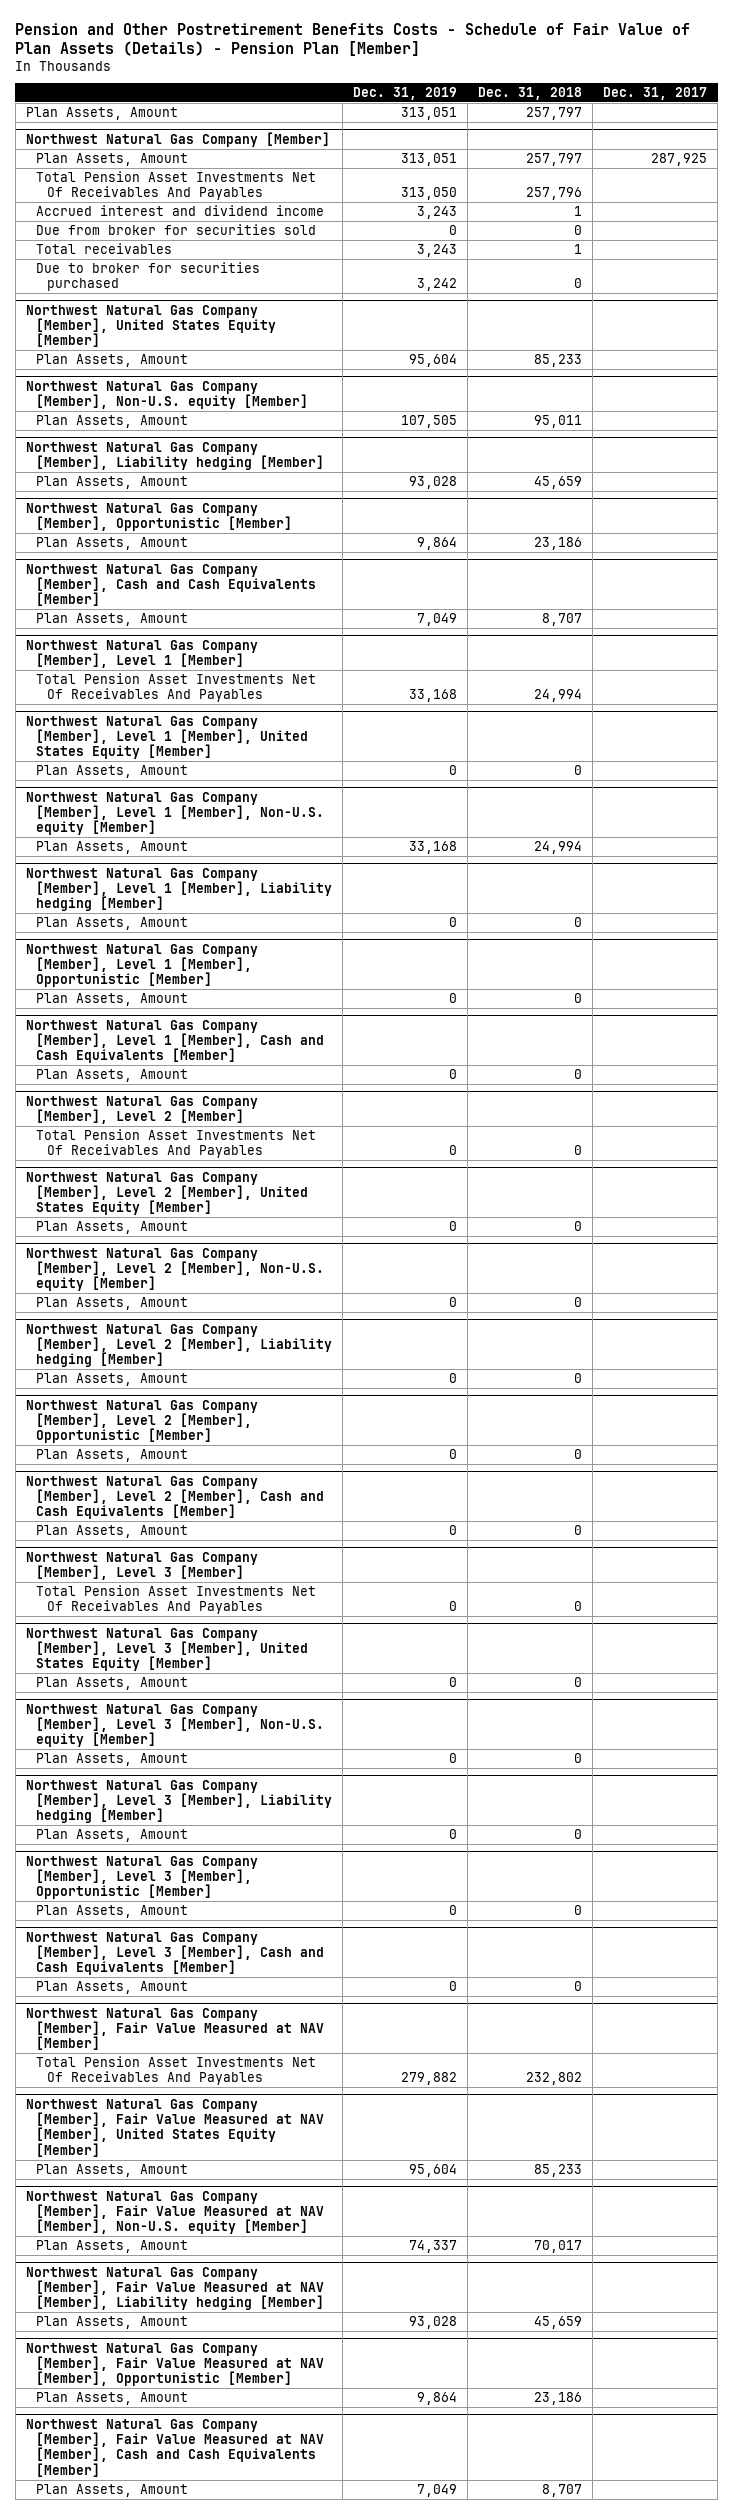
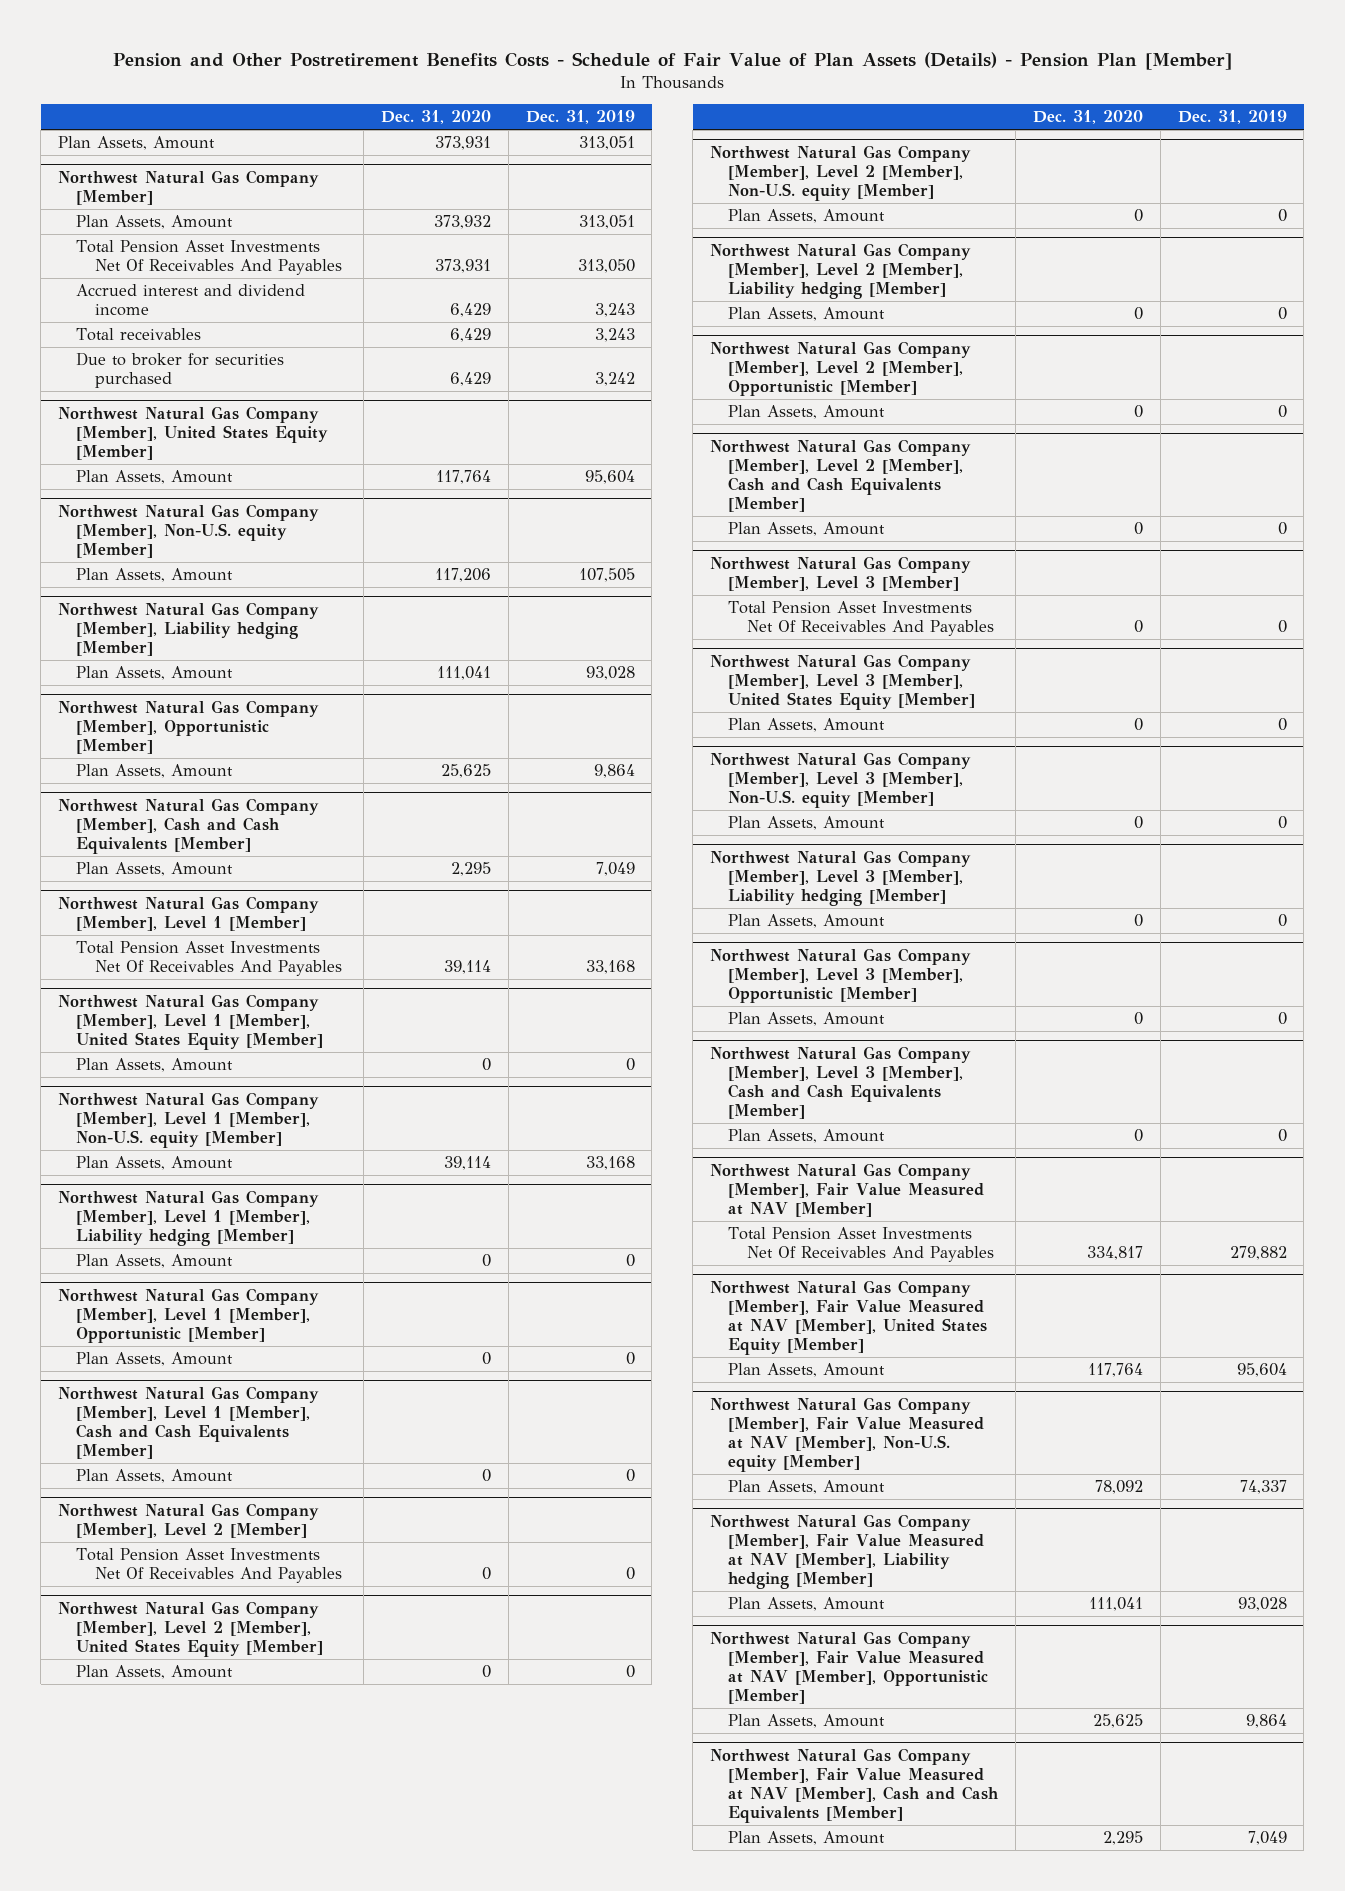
[478,87,583,101] Dec. 31, 2018 -> none
[603,87,708,101] Dec. 31, 2017 -> none
none -> [380,110,491,125] Dec. 31, 2020
[36,223,317,235] Due from broker for securities sold -> none

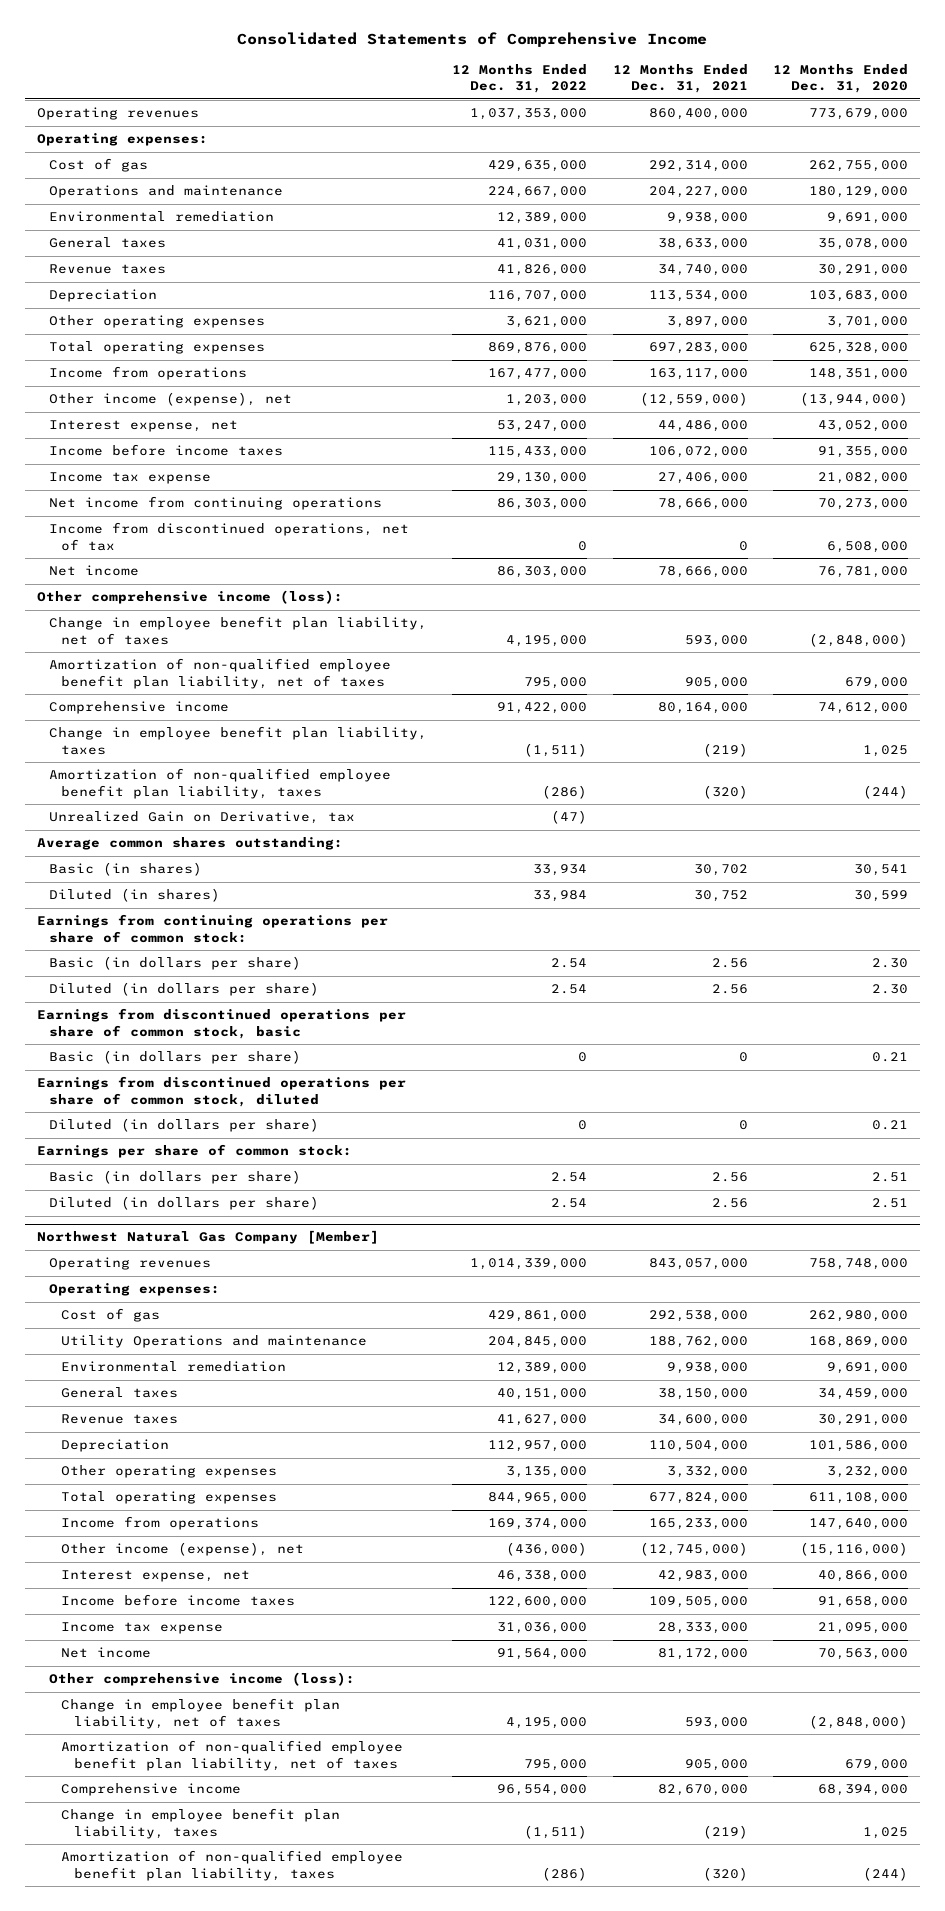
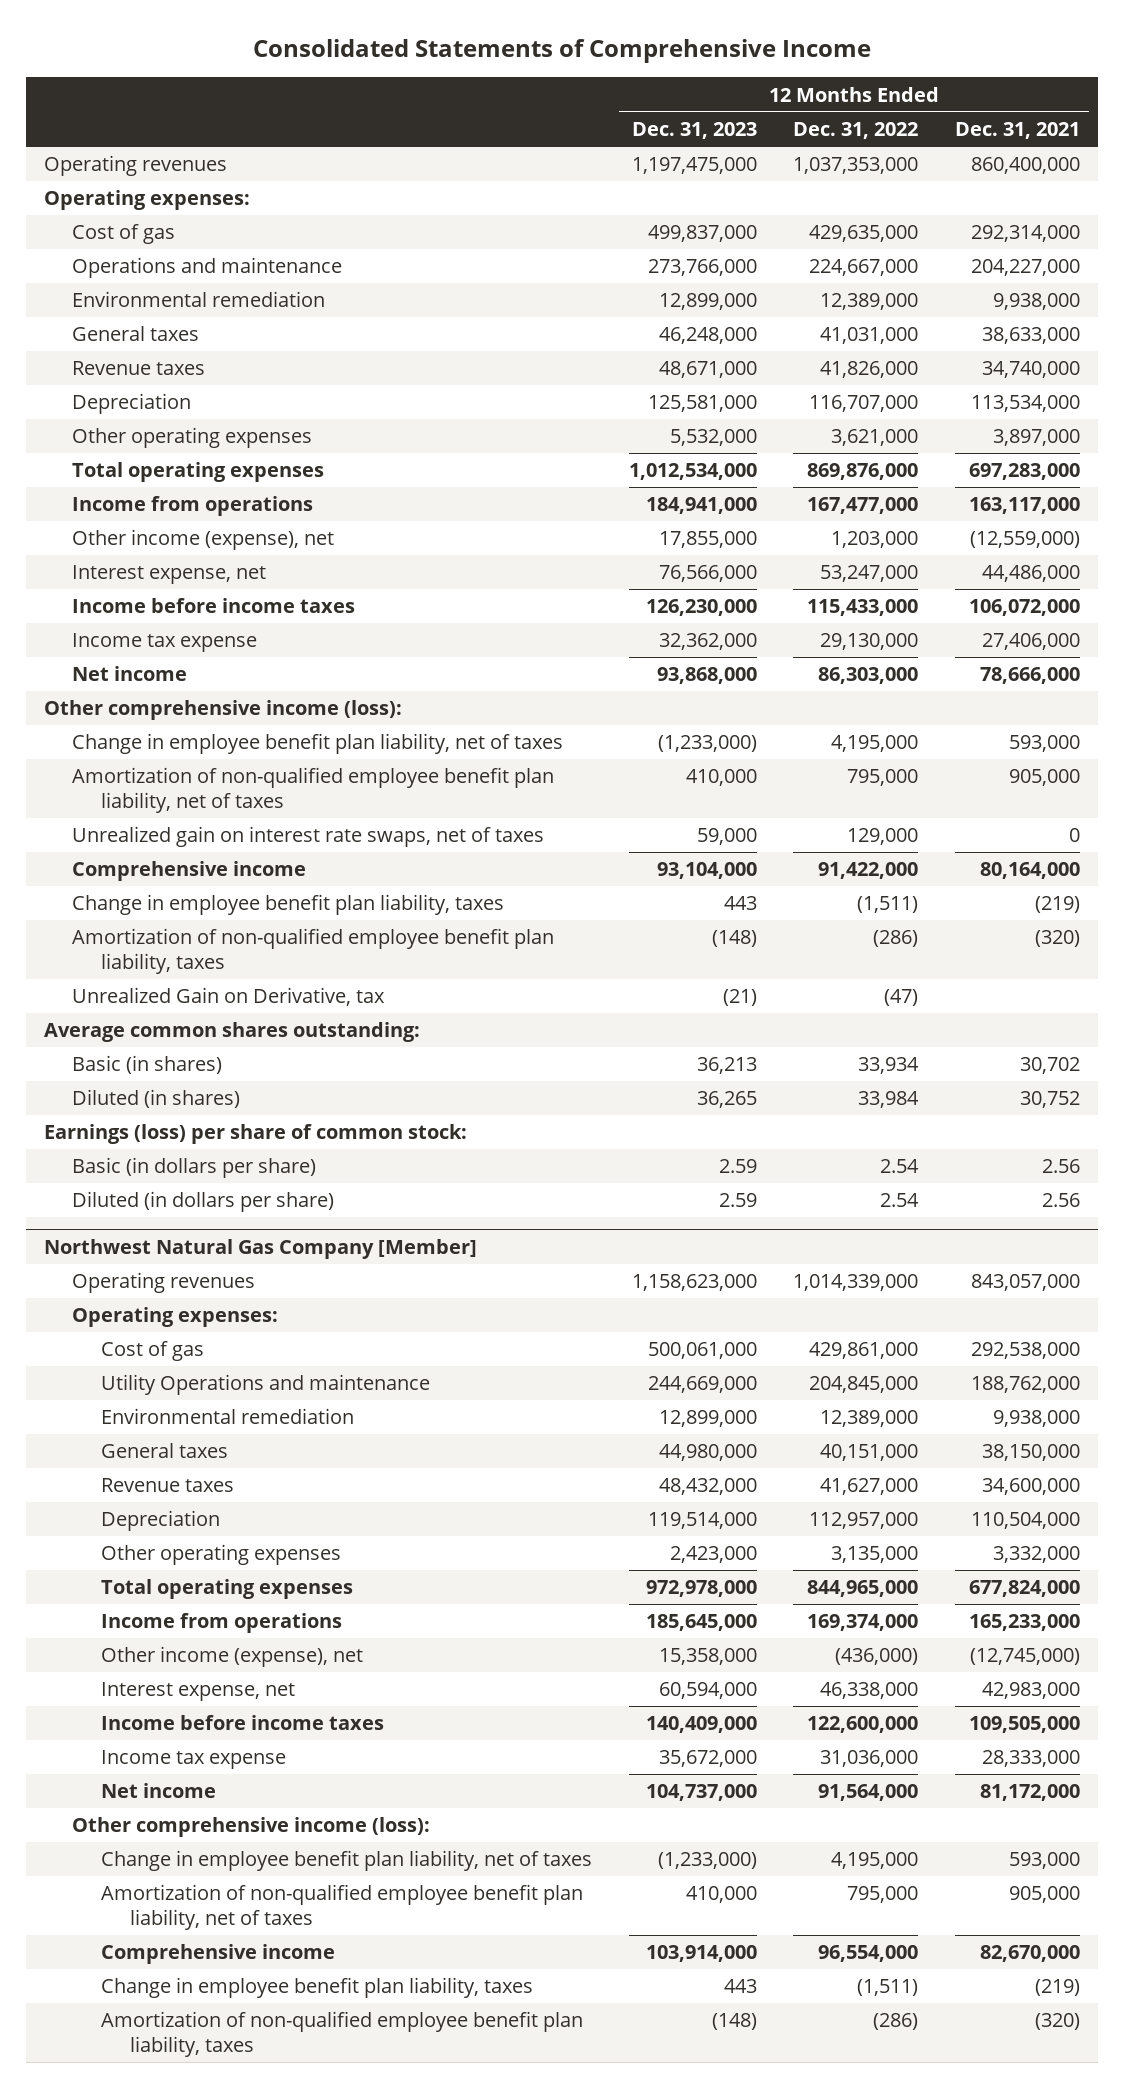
[772,63,908,94] 12 Months Ended Dec. 31, 2020 -> none
none -> [631,122,757,140] Dec. 31, 2023
[49,496,383,511] Net income from continuing operations -> none
[49,522,410,551] Income from discontinued operations, net of tax -> none
none -> [72,826,545,848] Unrealized gain on interest rate swaps, net of taxes
[37,914,389,943] Earnings from continuing operations per share of common stock: -> none
[49,956,302,971] Basic (in dollars per share) -> none
[49,982,320,997] Diluted (in dollars per share) -> none
[37,1008,407,1039] Earnings from discontinued operations per share of common stock, basic -> none
[49,1050,302,1065] Basic (in dollars per share) -> none
[37,1076,407,1107] Earnings from discontinued operations per share of common stock, diluted -> none
[49,1118,320,1133] Diluted (in dollars per share) -> none
[37,1144,353,1159] Earnings per share of common stock: -> [43,1124,467,1145] Earnings (loss) per share of common stock:

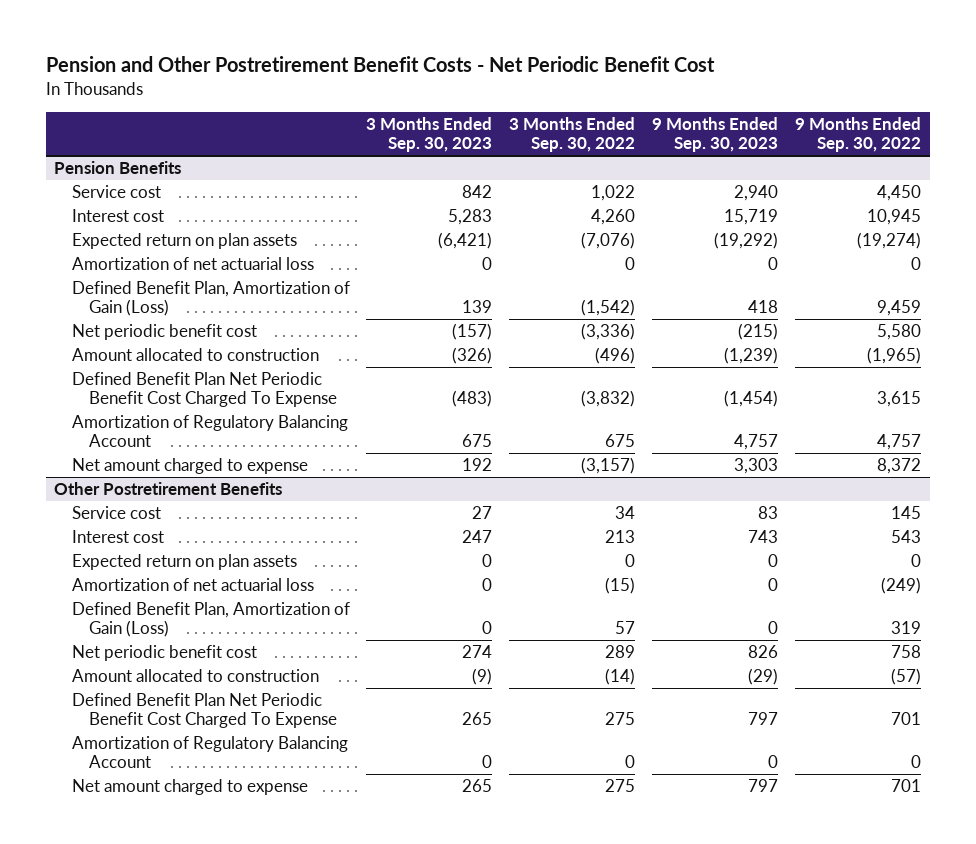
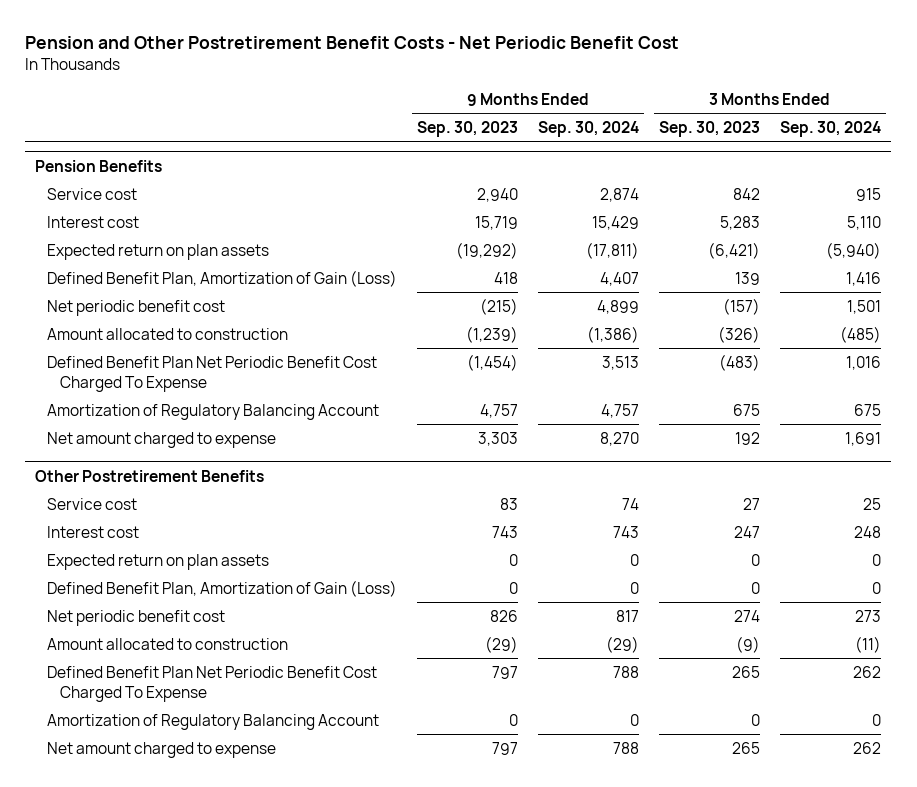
[509,116,636,153] 3 Months Ended Sep. 30, 2022 -> none
[795,116,922,153] 9 Months Ended Sep. 30, 2022 -> none
none -> [538,121,640,138] Sep. 30, 2024
none -> [780,121,882,138] Sep. 30, 2024
[71,256,314,270] Amortization of net actuarial loss -> none
[71,577,314,591] Amortization of net actuarial loss -> none

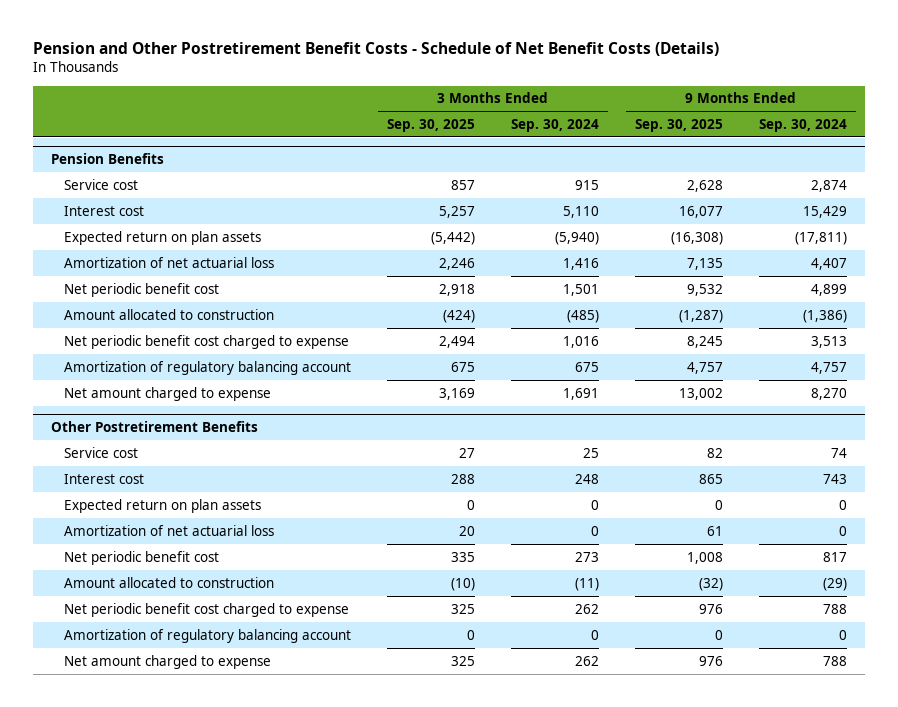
[25,36,680,50] Pension and Other Postretirement Benefit Costs - Net Periodic Benefit Cost -> [32,41,719,56] Pension and Other Postretirement Benefit Costs - Schedule of Net Benefit Costs (Details)
[417,121,519,138] Sep. 30, 2023 -> none
[659,121,761,138] Sep. 30, 2023 -> none
none -> [386,118,475,132] Sep. 30, 2025
none -> [635,118,724,132] Sep. 30, 2025
[47,269,398,287] Defined Benefit Plan, Amortization of Gain (Loss) -> [63,256,274,268] Amortization of net actuarial loss
[47,355,378,392] Defined Benefit Plan Net Periodic Benefit Cost Charged To Expense -> [63,334,349,349] Net periodic benefit cost charged to expense
[47,403,380,420] Amortization of Regulatory Balancing Account -> [63,360,351,375] Amortization of regulatory balancing account
[47,579,398,597] Defined Benefit Plan, Amortization of Gain (Loss) -> [63,524,274,536] Amortization of net actuarial loss
[47,665,378,702] Defined Benefit Plan Net Periodic Benefit Cost Charged To Expense -> [63,602,349,617] Net periodic benefit cost charged to expense
[47,713,380,730] Amortization of Regulatory Balancing Account -> [63,628,351,643] Amortization of regulatory balancing account

